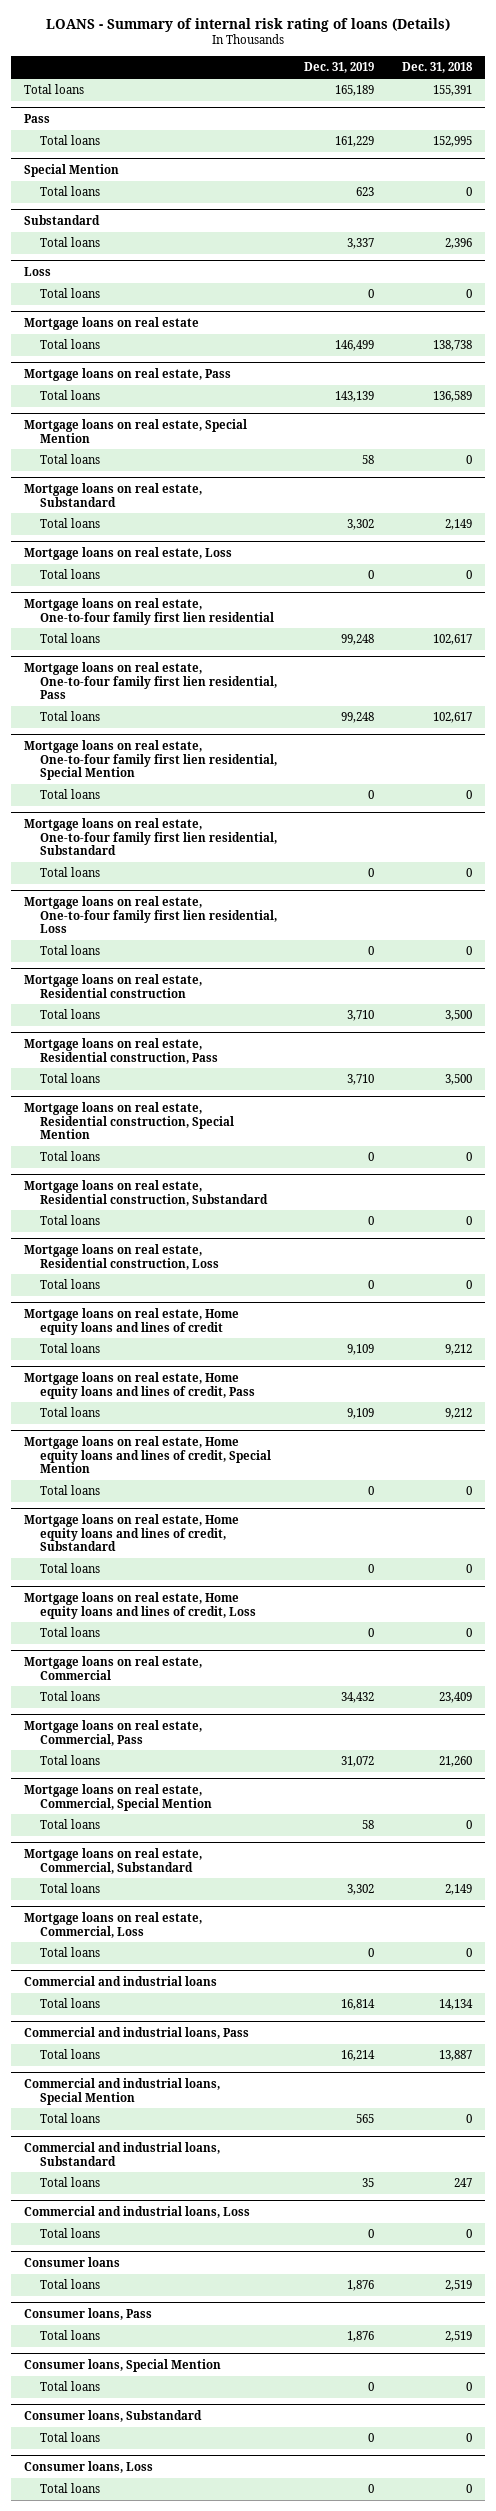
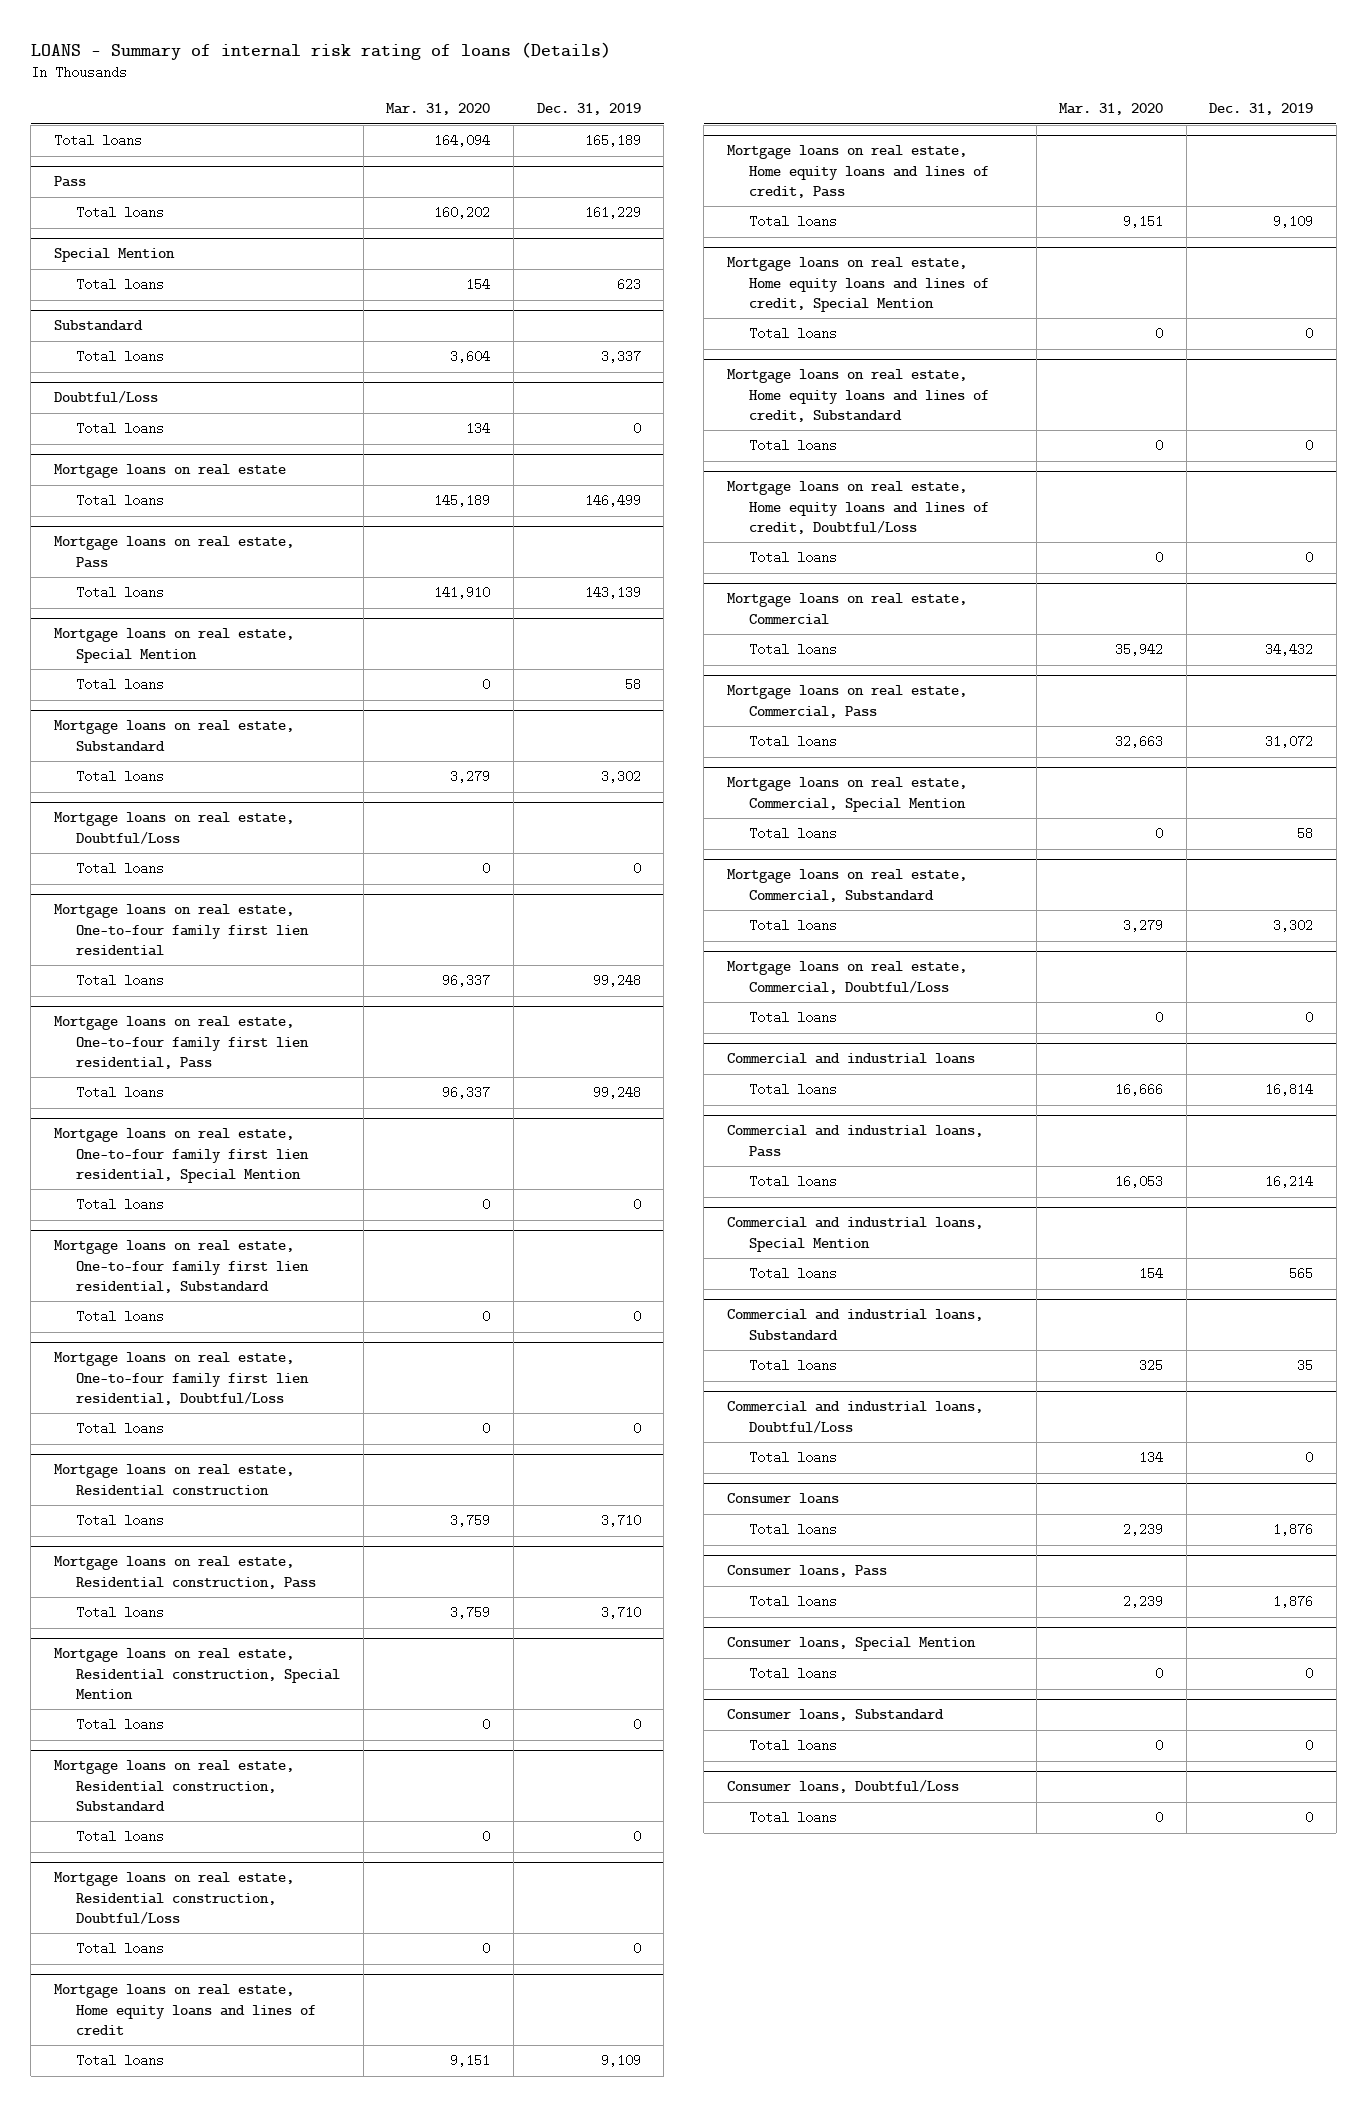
[401,62,473,74] Dec. 31, 2018 -> none
none -> [386,103,491,116] Mar. 31, 2020
[24,266,52,276] Loss -> [54,390,159,404] Doubtful/Loss
[24,546,233,560] Mortgage loans on real estate, Loss -> [54,812,295,844] Mortgage loans on real estate, Doubtful/Loss
[24,895,277,934] Mortgage loans on real estate, One-to-four family first lien residential, Loss -> [54,1352,310,1405] Mortgage loans on real estate, One-to-four family first lien residential, Doubtful/Loss
[24,1243,219,1270] Mortgage loans on real estate, Residential construction, Loss -> [54,1872,295,1924] Mortgage loans on real estate, Residential construction, Doubtful/Loss
[24,1591,256,1619] Mortgage loans on real estate, Home equity loans and lines of credit, Loss -> [726,481,989,534] Mortgage loans on real estate, Home equity loans and lines of credit, Doubtful/Loss
[24,1911,203,1938] Mortgage loans on real estate, Commercial, Loss -> [726,961,967,994] Mortgage loans on real estate, Commercial, Doubtful/Loss
[24,2205,251,2218] Commercial and industrial loans, Loss -> [726,1401,983,1433] Commercial and industrial loans, Doubtful/Loss
[24,2460,154,2473] Consumer loans, Loss -> [726,1779,959,1794] Consumer loans, Doubtful/Loss

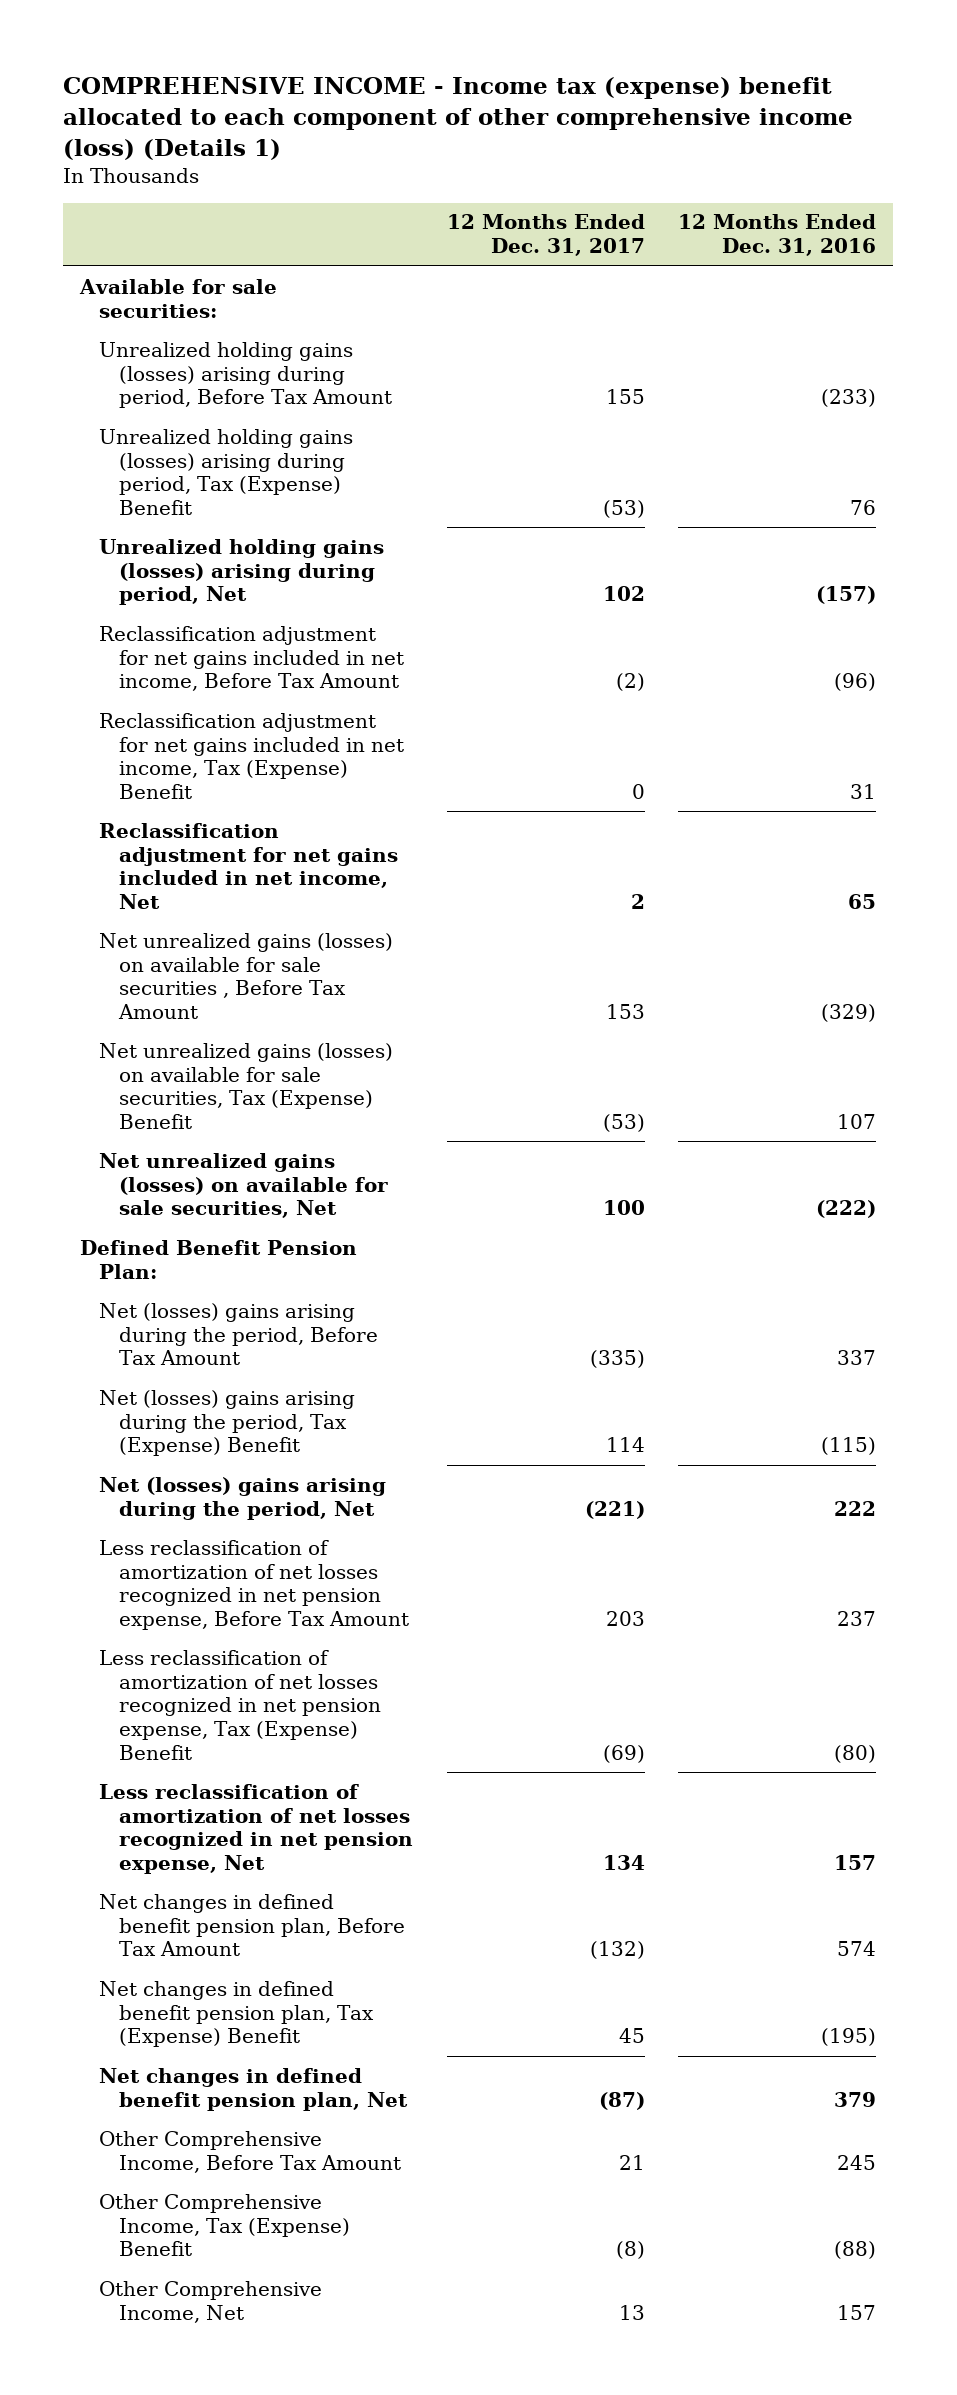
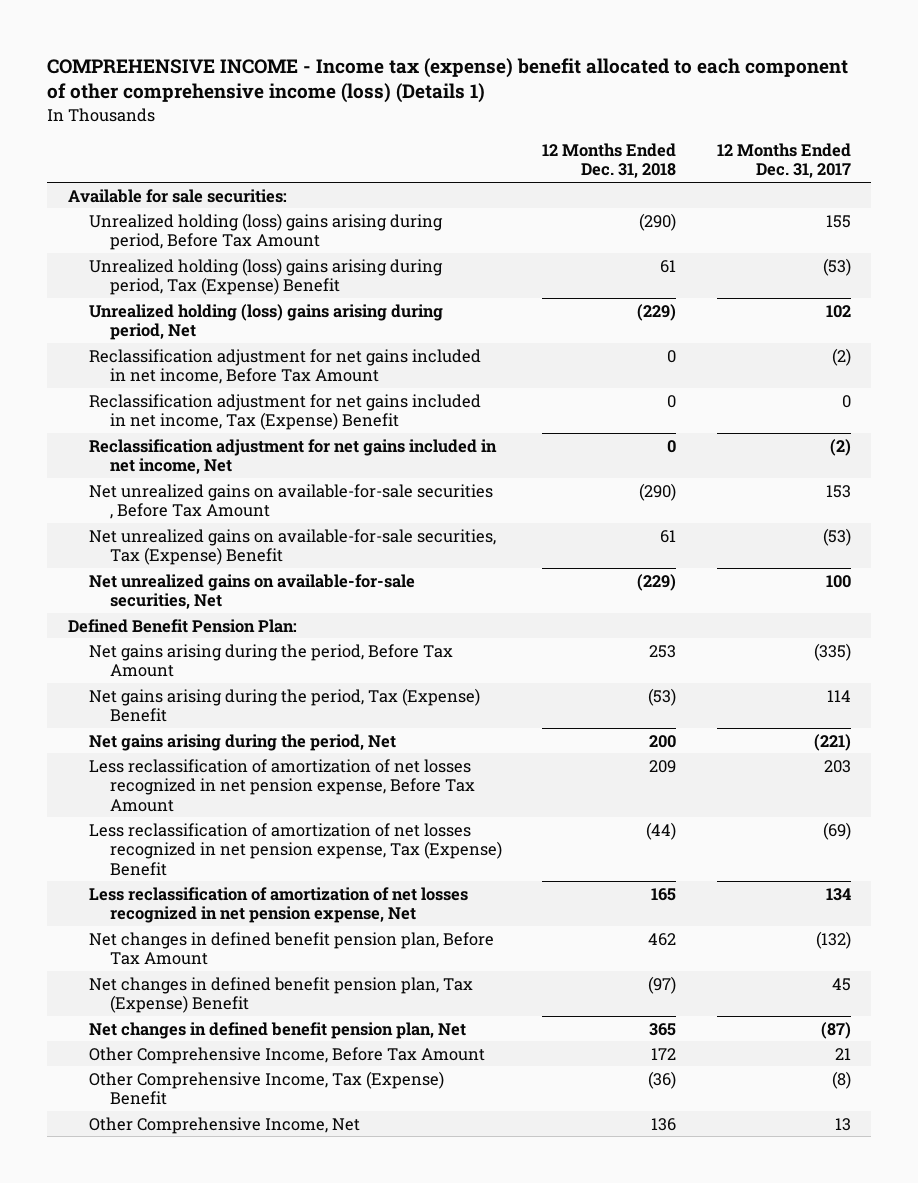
[678,214,877,257] 12 Months Ended Dec. 31, 2016 -> none
none -> [542,142,677,179] 12 Months Ended Dec. 31, 2018
[99,341,392,409] Unrealized holding gains (losses) arising during period, Before Tax Amount -> [88,212,443,251] Unrealized holding (loss) gains arising during period, Before Tax Amount
[99,428,354,515] Unrealized holding gains (losses) arising during period, Tax (Expense) Benefit -> [88,257,443,296] Unrealized holding (loss) gains arising during period, Tax (Expense) Benefit
[99,538,385,606] Unrealized holding gains (losses) arising during period, Net -> [88,303,443,341] Unrealized holding (loss) gains arising during period, Net
[630,893,645,909] 2 -> [829,438,851,456] (2)
[99,932,394,1019] Net unrealized gains (losses) on available for sale securities , Before Tax Amount -> [88,483,493,520] Net unrealized gains on available-for-sale securities , Before Tax Amount
[99,1042,394,1129] Net unrealized gains (losses) on available for sale securities, Tax (Expense) Benefit -> [88,528,496,566] Net unrealized gains on available-for-sale securities, Tax (Expense) Benefit
[99,1152,388,1219] Net unrealized gains (losses) on available for sale securities, Net -> [88,573,415,610] Net unrealized gains on available-for-sale securities, Net
[99,1302,378,1366] Net (losses) gains arising during the period, Before Tax Amount -> [88,643,453,678] Net gains arising during the period, Before Tax Amount
[99,1389,356,1457] Net (losses) gains arising during the period, Tax (Expense) Benefit -> [88,687,480,723] Net gains arising during the period, Tax (Expense) Benefit
[99,1476,387,1520] Net (losses) gains arising during the period, Net -> [88,733,396,751] Net gains arising during the period, Net

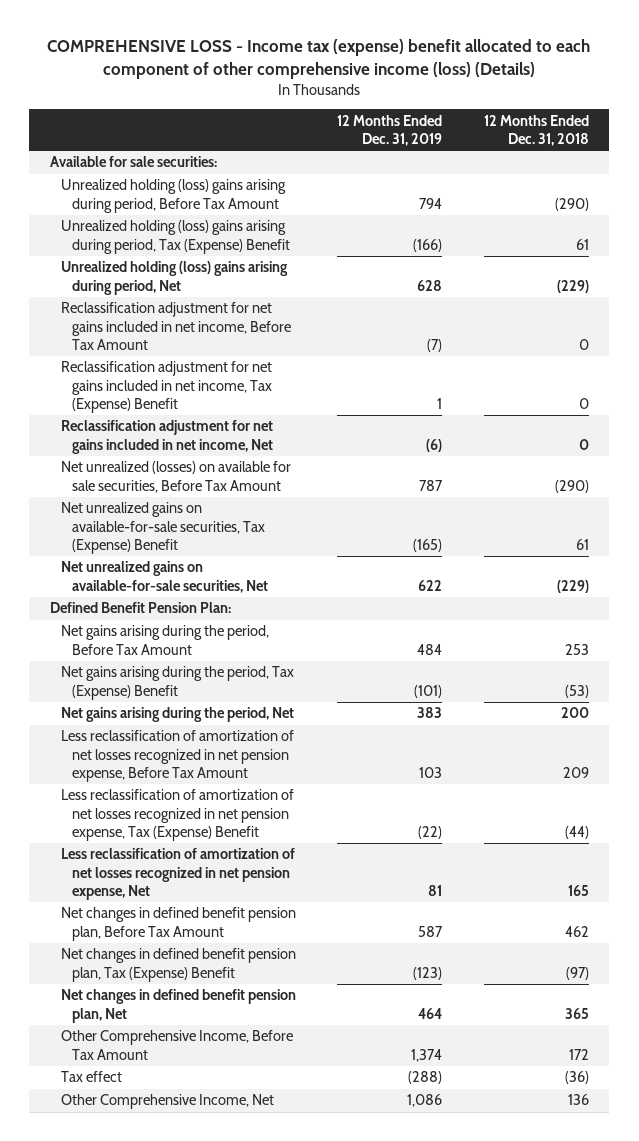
[47,57,849,104] COMPREHENSIVE INCOME - Income tax (expense) benefit allocated to each component of other comprehensive income (loss) (Details 1) -> [47,39,591,79] COMPREHENSIVE LOSS - Income tax (expense) benefit allocated to each component of other comprehensive income (loss) (Details)
[716,142,851,179] 12 Months Ended Dec. 31, 2017 -> none
none -> [337,114,443,146] 12 Months Ended Dec. 31, 2019
[88,483,493,520] Net unrealized gains on available-for-sale securities , Before Tax Amount -> [61,461,292,493] Net unrealized (losses) on available for sale securities, Before Tax Amount
[88,1070,444,1106] Other Comprehensive Income, Tax (Expense) Benefit -> [61,1071,123,1083] Tax effect

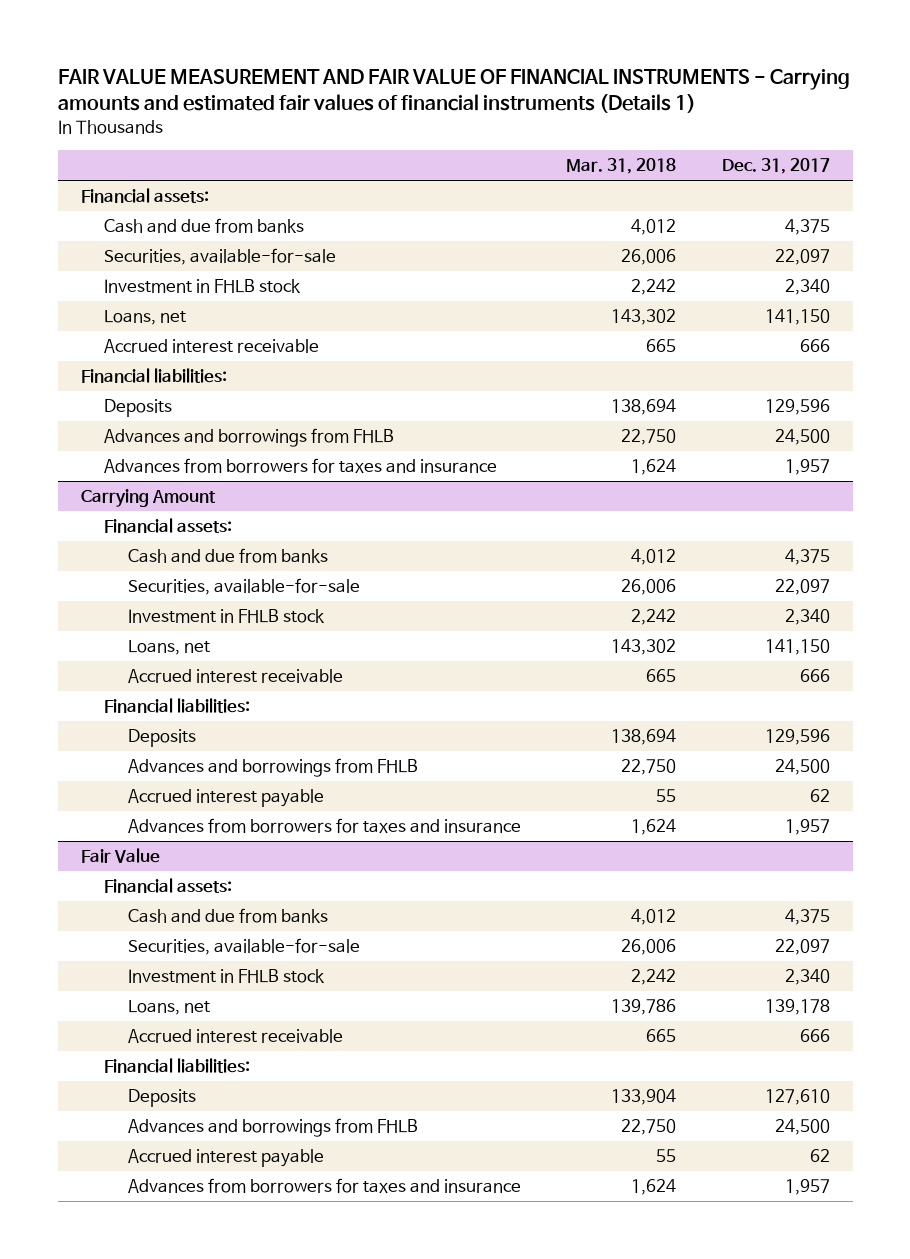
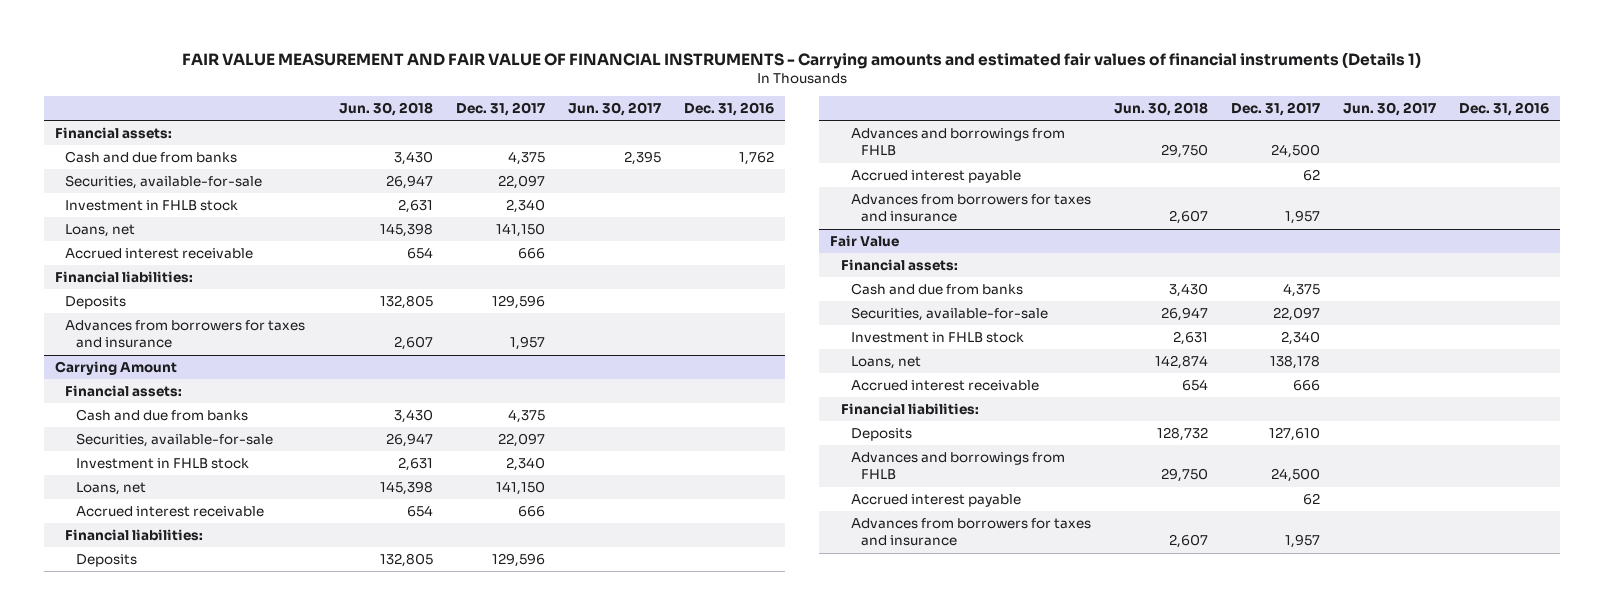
[566,158,677,175] Mar. 31, 2018 -> none
none -> [338,102,433,117] Jun. 30, 2018
none -> [567,102,661,117] Jun. 30, 2017
none -> [683,102,774,117] Dec. 31, 2016
[104,428,395,448] Advances and borrowings from FHLB -> none
[764,999,830,1016] 139,178 -> [1269,355,1320,370] 138,178

